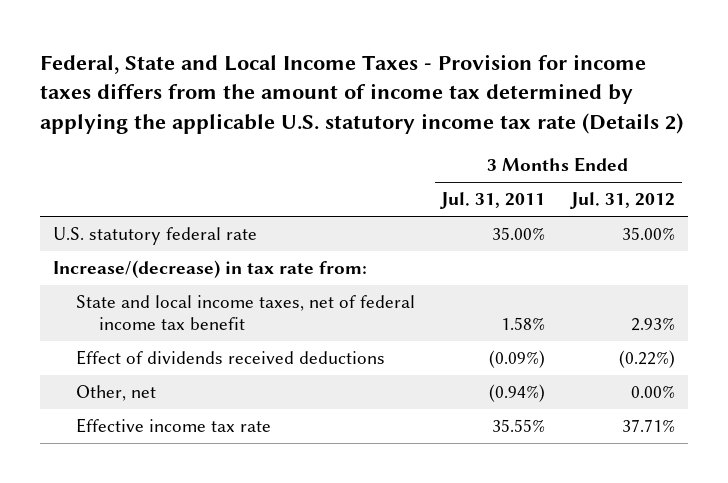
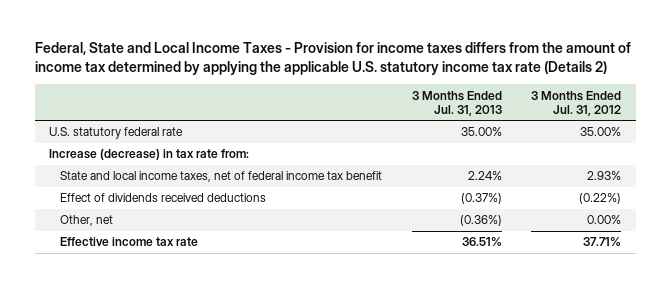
[440,192,546,210] Jul. 31, 2011 -> none
none -> [411,90,502,116] 3 Months Ended Jul. 31, 2013
[52,260,367,279] Increase/(decrease) in tax rate from: -> [49,149,250,161] Increase (decrease) in tax rate from:

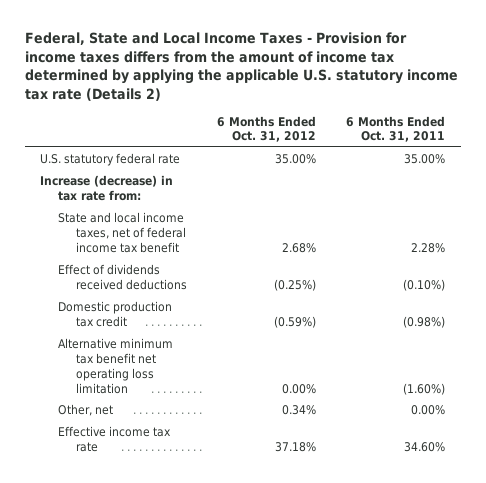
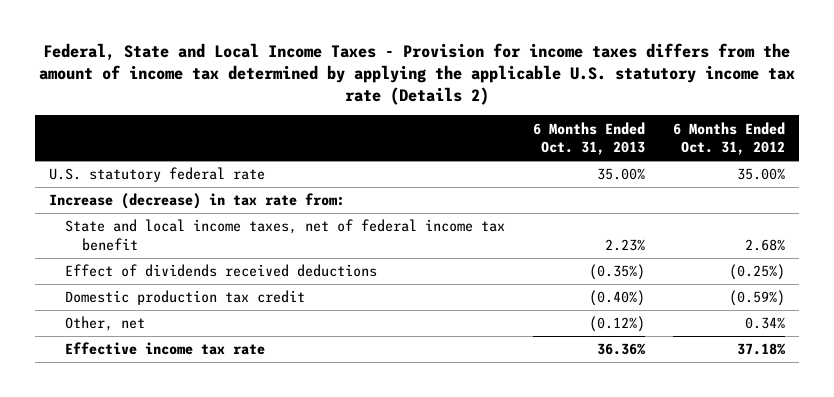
[346,115,446,143] 6 Months Ended Oct. 31, 2011 -> none
none -> [533,121,646,156] 6 Months Ended Oct. 31, 2013
[57,338,173,394] Alternative minimum tax benefit net operating loss limitation -> none

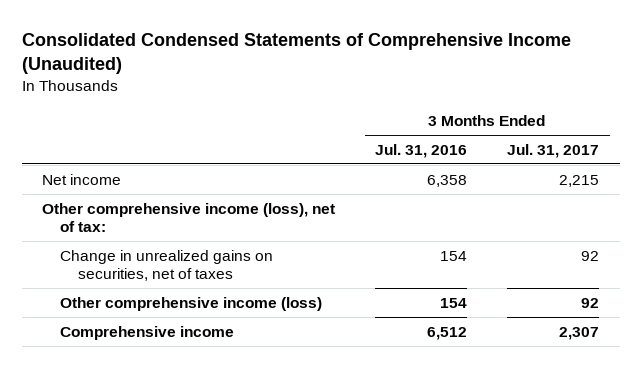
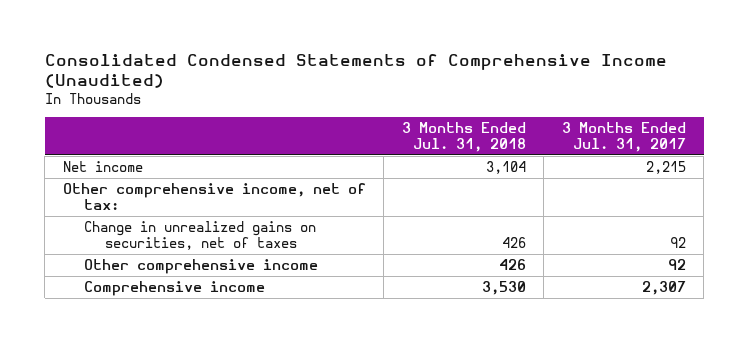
[375,143,468,158] Jul. 31, 2016 -> none
none -> [401,122,526,153] 3 Months Ended Jul. 31, 2018
[41,202,335,233] Other comprehensive income (loss), net of tax: -> [62,182,366,210] Other comprehensive income, net of tax:
[59,296,322,311] Other comprehensive income (loss) -> [83,258,318,274] Other comprehensive income

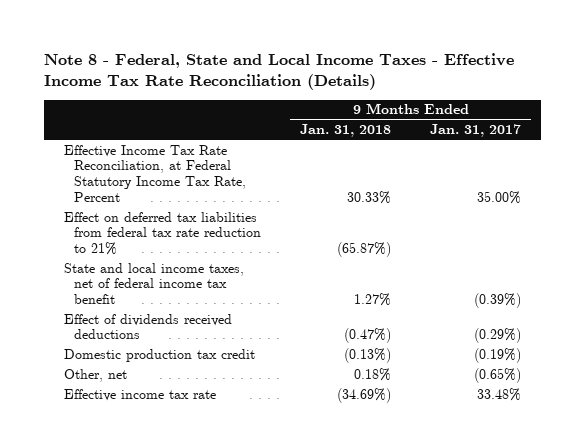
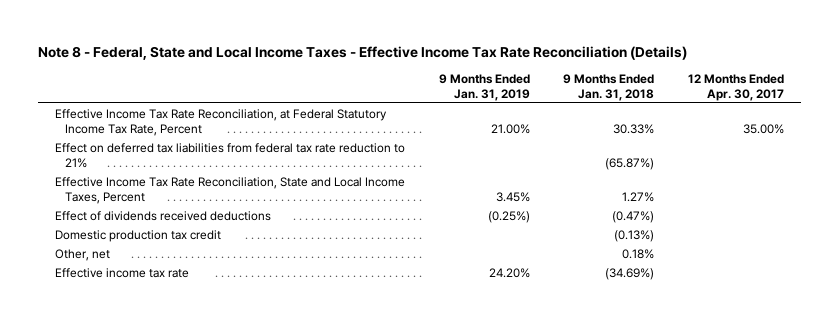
[430,124,522,138] Jan. 31, 2017 -> none
none -> [438,73,530,101] 9 Months Ended Jan. 31, 2019
none -> [687,73,784,101] 12 Months Ended Apr. 30, 2017
[63,262,244,304] State and local income taxes, net of federal income tax benefit -> [54,176,405,204] Effective Income Tax Rate Reconciliation, State and Local Income Taxes, Percent

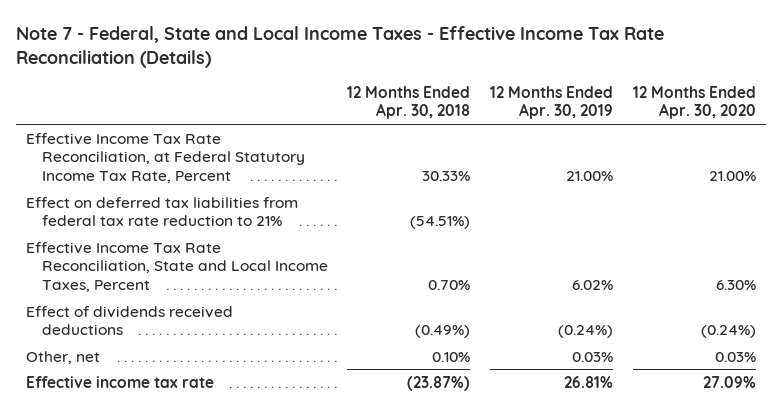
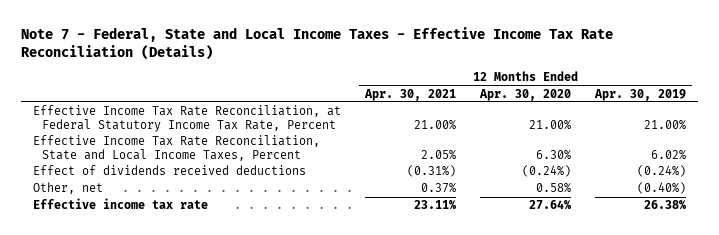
[347,85,471,120] 12 Months Ended Apr. 30, 2018 -> none
none -> [364,88,457,101] Apr. 30, 2021
[25,196,298,227] Effect on deferred tax liabilities from federal tax rate reduction to 21% -> none
[572,351,614,362] 0.03% -> [637,182,687,195] (0.40%)
[715,351,757,362] 0.03% -> [536,183,572,194] 0.58%
[564,375,614,388] 26.81% -> [644,200,688,211] 26.38%
[703,375,757,388] 27.09% -> [529,200,573,211] 27.64%

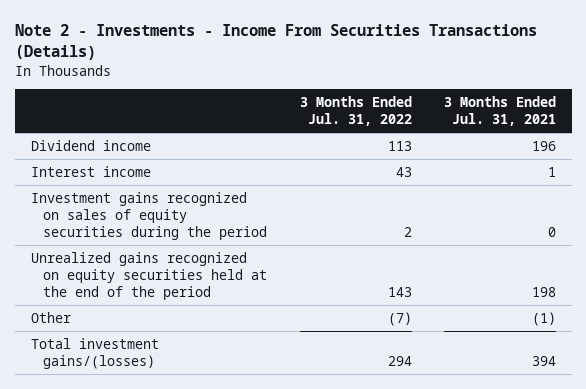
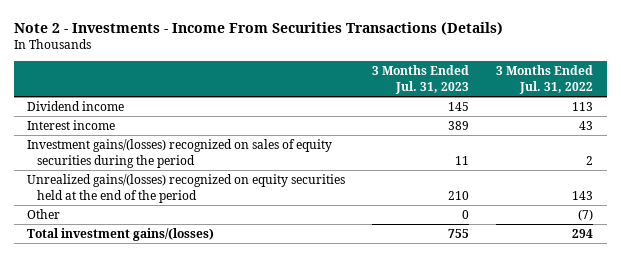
[443,96,556,127] 3 Months Ended Jul. 31, 2021 -> none
none -> [372,65,470,95] 3 Months Ended Jul. 31, 2023
[30,191,268,241] Investment gains recognized on sales of equity securities during the period -> [27,138,333,168] Investment gains/(losses) recognized on sales of equity securities during the period
[30,251,268,301] Unrealized gains recognized on equity securities held at the end of the period -> [27,173,346,203] Unrealized gains/(losses) recognized on equity securities held at the end of the period

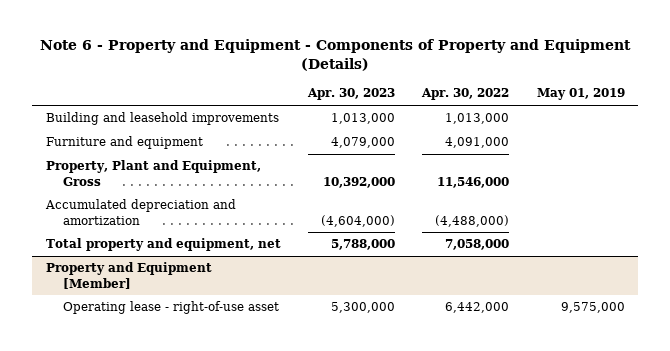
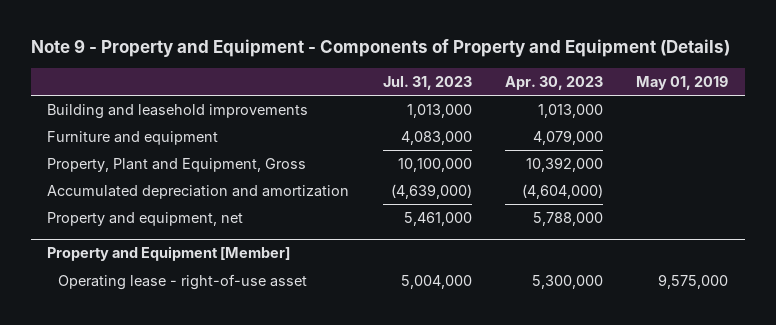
[40,39,632,71] Note 6 - Property and Equipment - Components of Property and Equipment (Details) -> [30,39,730,58] Note 9 - Property and Equipment - Components of Property and Equipment (Details)
[421,88,510,101] Apr. 30, 2022 -> none
none -> [382,75,472,90] Jul. 31, 2023
[45,238,281,252] Total property and equipment, net -> [47,211,244,226] Property and equipment, net

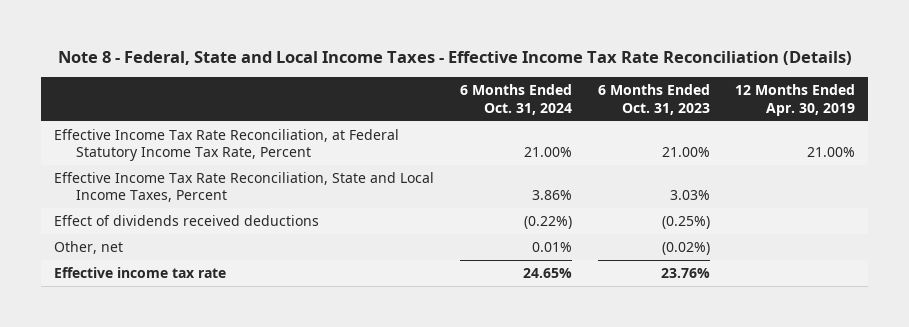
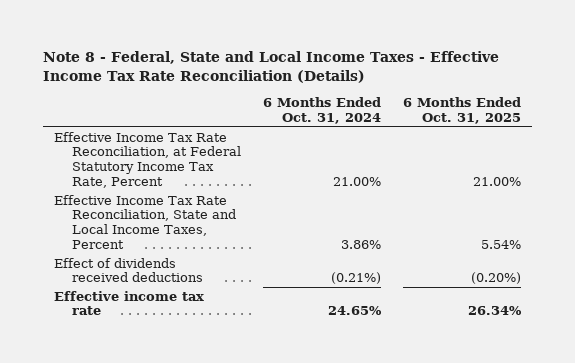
[597,84,710,115] 6 Months Ended Oct. 31, 2023 -> none
[735,84,856,116] 12 Months Ended Apr. 30, 2019 -> none
none -> [403,97,522,124] 6 Months Ended Oct. 31, 2025
[54,241,124,255] Other, net -> none
[523,216,572,230] (0.22%) -> [331,272,382,285] (0.21%)

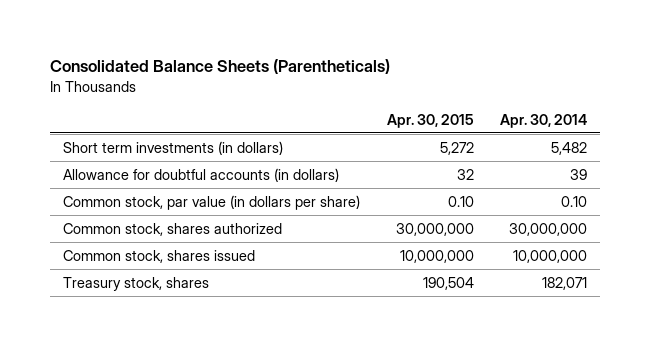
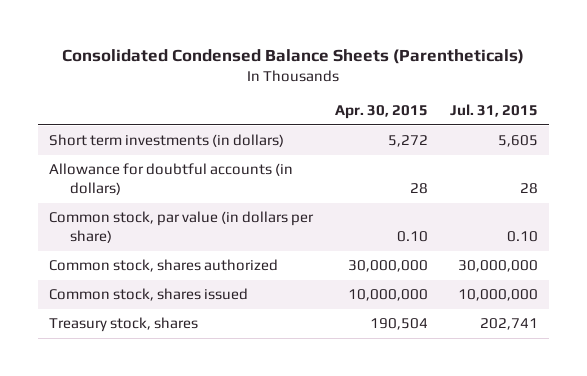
[49,59,390,75] Consolidated Balance Sheets (Parentheticals) -> [62,49,525,65] Consolidated Condensed Balance Sheets (Parentheticals)
[500,113,588,128] Apr. 30, 2014 -> none
none -> [450,104,539,118] Jul. 31, 2015
[456,168,474,180] 32 -> [409,183,428,195] 28

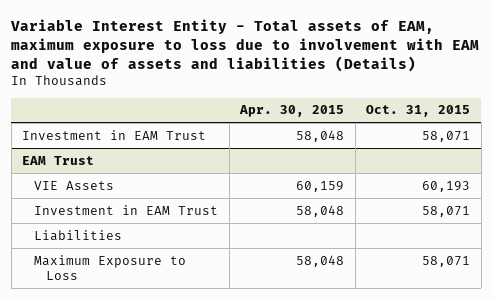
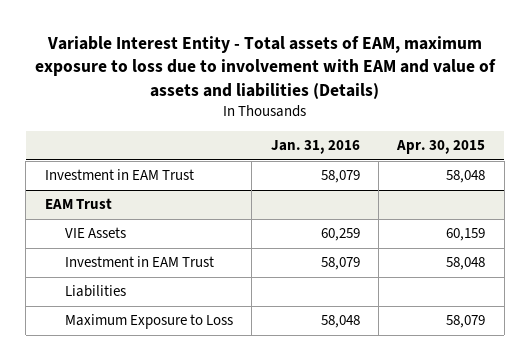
[366,105,471,118] Oct. 31, 2015 -> none
none -> [270,140,360,155] Jan. 31, 2016
[296,254,345,267] 58,048 -> [446,315,486,329] 58,079

